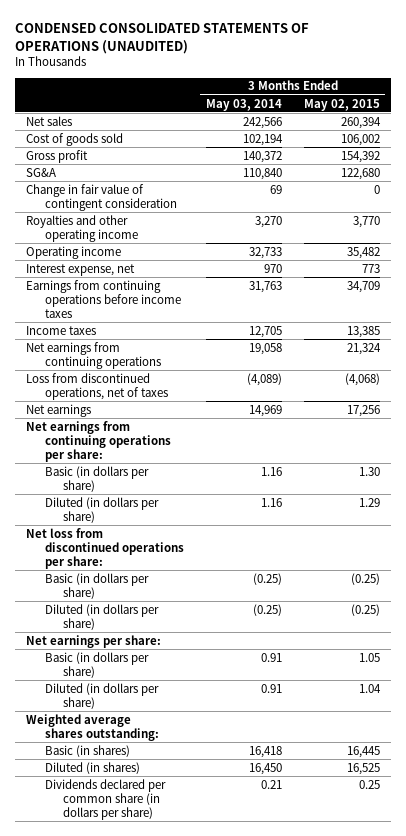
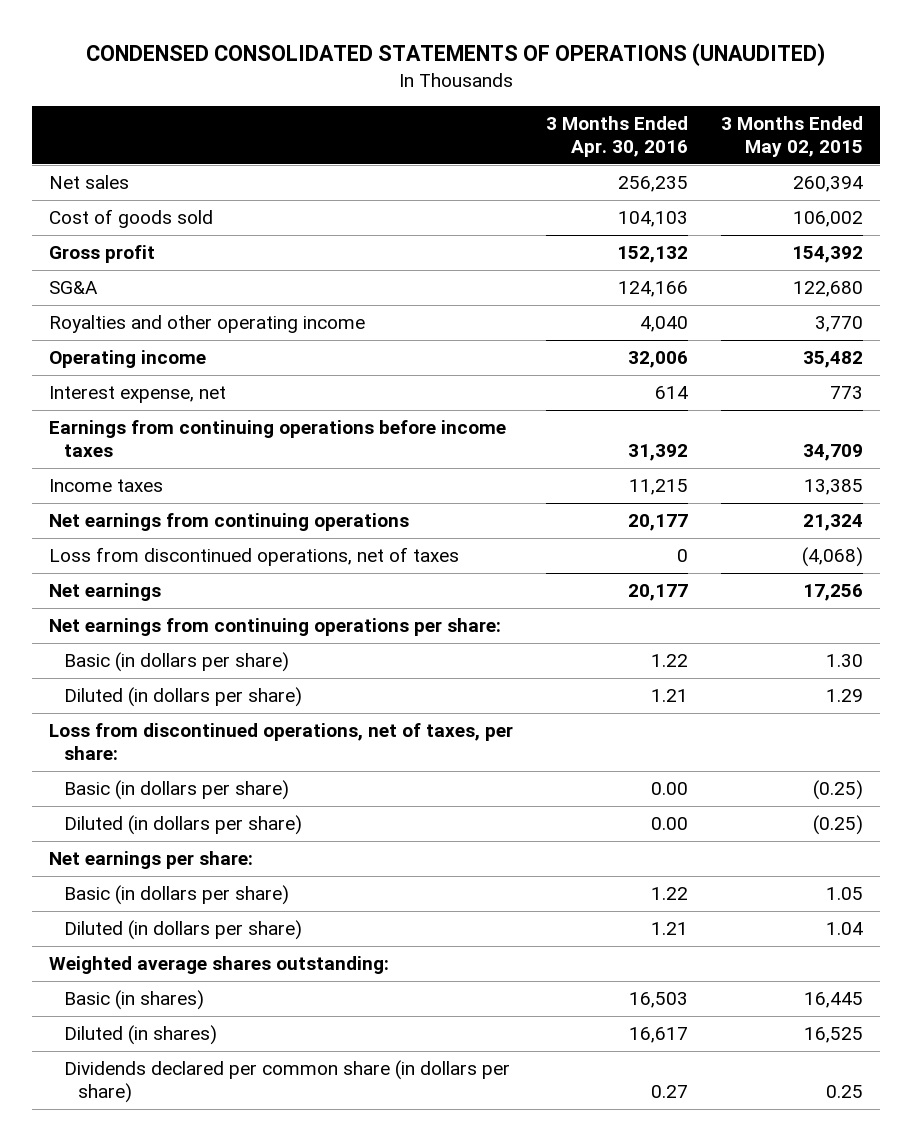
[205,98,282,111] May 03, 2014 -> none
none -> [546,115,689,157] 3 Months Ended Apr. 30, 2016
[26,183,177,211] Change in fair value of contingent consideration -> none
[26,527,184,570] Net loss from discontinued operations per share: -> [48,722,513,761] Loss from discontinued operations, net of taxes, per share:

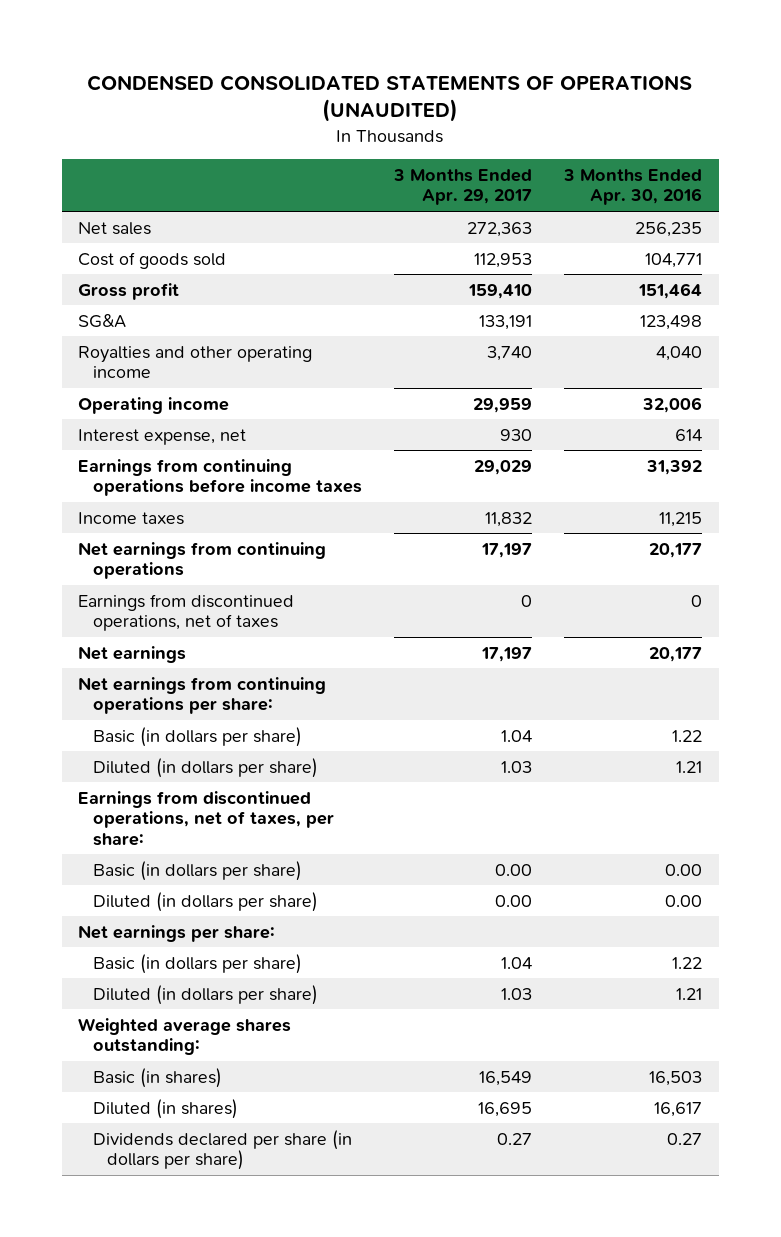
[721,115,864,157] 3 Months Ended May 02, 2015 -> none
none -> [393,168,533,206] 3 Months Ended Apr. 29, 2017
[618,210,689,227] 104,103 -> [645,252,703,268] 104,771
[617,245,689,263] 152,132 -> [638,282,703,299] 151,464
[618,280,689,297] 124,166 -> [640,314,703,330] 123,498
[48,546,459,566] Loss from discontinued operations, net of taxes -> [78,593,295,632] Earnings from discontinued operations, net of taxes
[48,722,513,761] Loss from discontinued operations, net of taxes, per share: -> [78,790,334,846] Earnings from discontinued operations, net of taxes, per share:
[63,1059,510,1104] Dividends declared per common share (in dollars per share) -> [92,1129,352,1171] Dividends declared per share (in dollars per share)

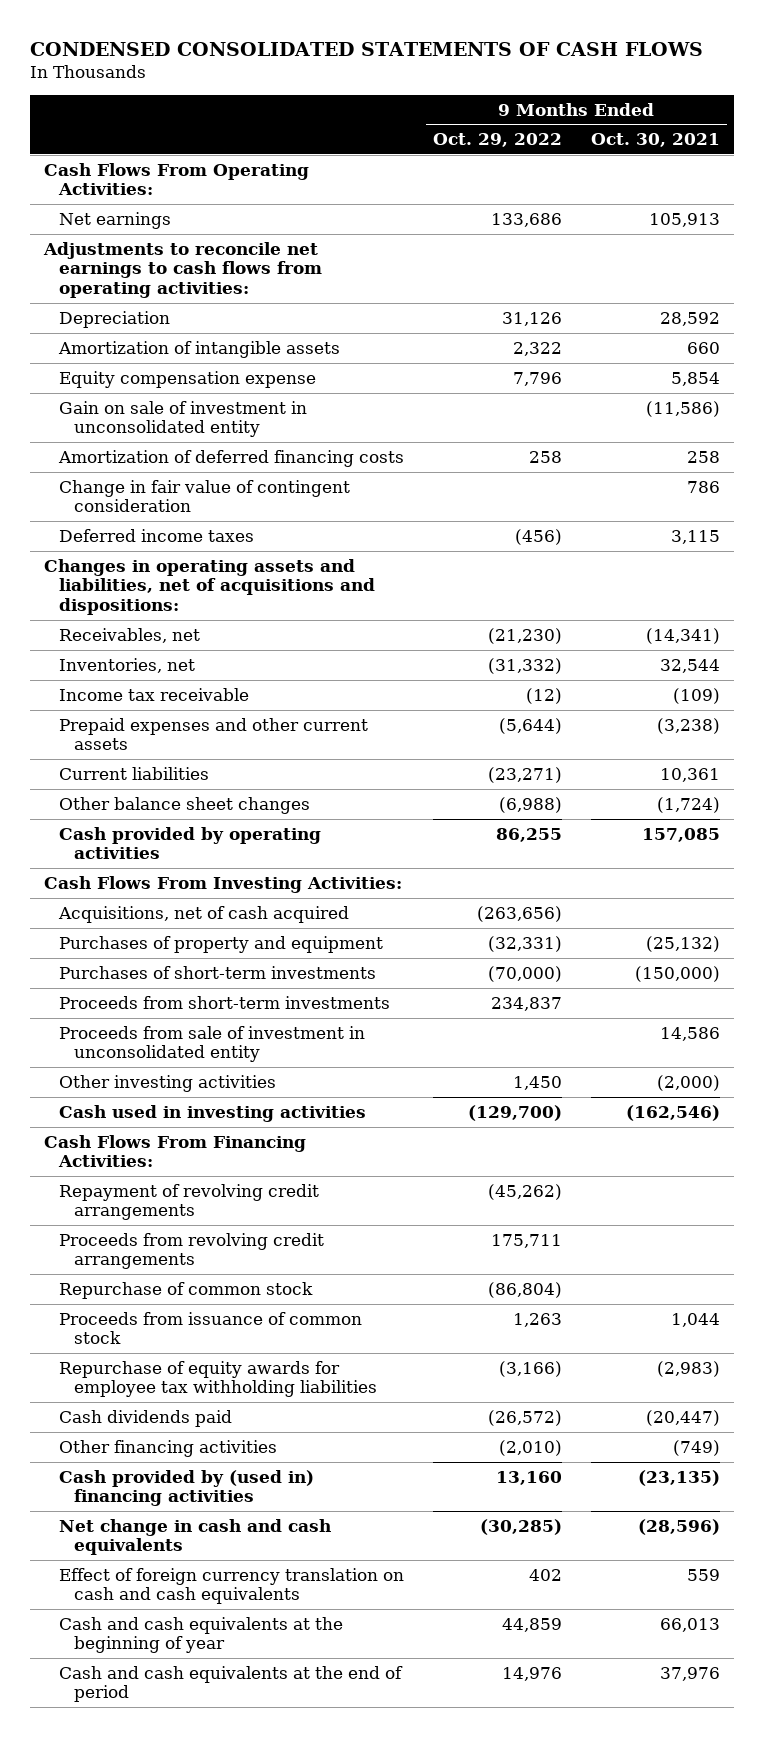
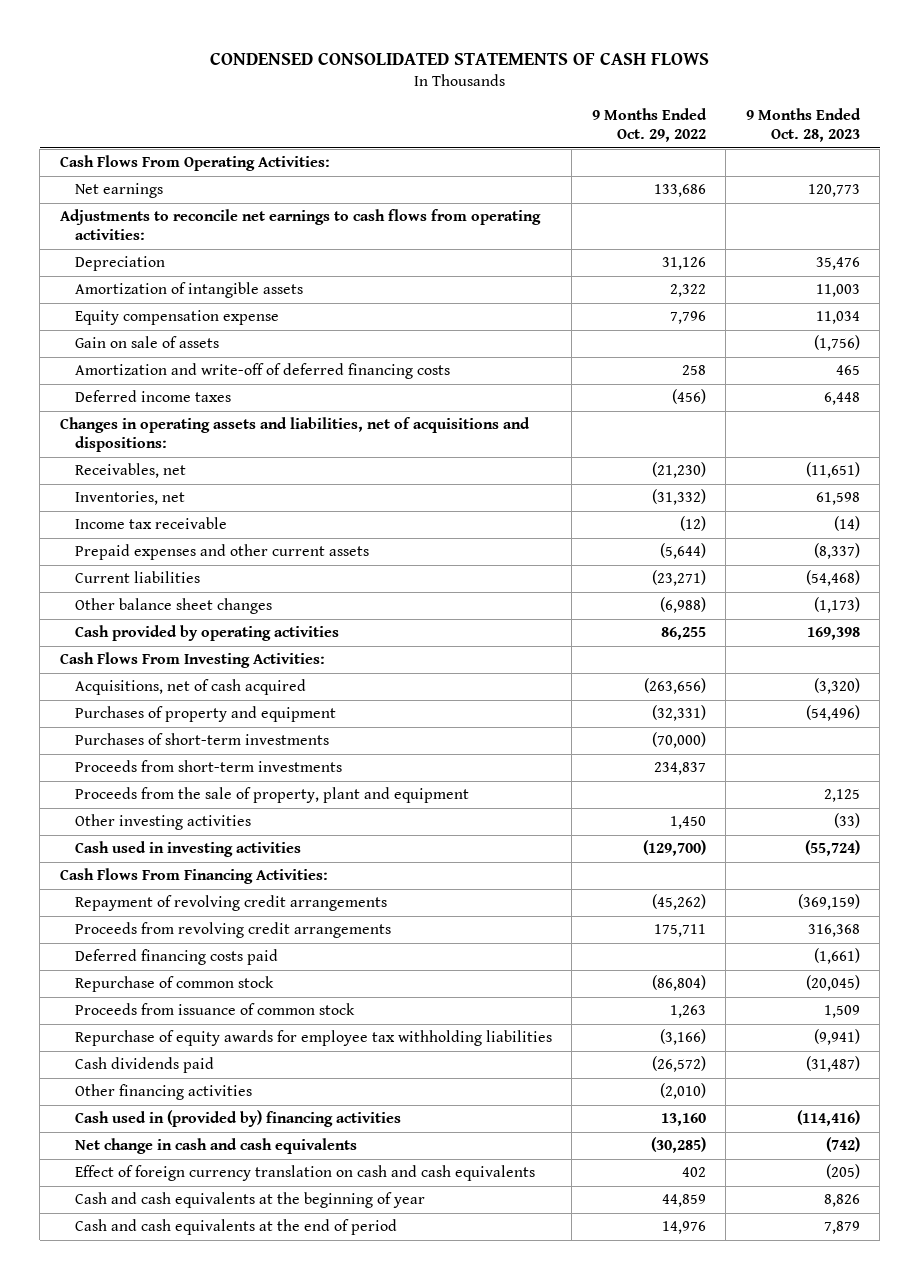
[590,133,720,148] Oct. 30, 2021 -> none
none -> [745,108,861,143] 9 Months Ended Oct. 28, 2023
[59,400,308,438] Gain on sale of investment in unconsolidated entity -> none
[59,479,351,513] Change in fair value of contingent consideration -> none
none -> [75,336,220,349] Gain on sale of assets
[58,449,405,467] Amortization of deferred financing costs -> [75,363,451,380] Amortization and write-off of deferred financing costs
[59,1025,366,1063] Proceeds from sale of investment in unconsolidated entity -> none
none -> [75,787,470,804] Proceeds from the sale of property, plant and equipment
none -> [75,949,279,966] Deferred financing costs paid
[59,1469,315,1507] Cash provided by (used in) financing activities -> [75,1110,402,1128] Cash used in (provided by) financing activities

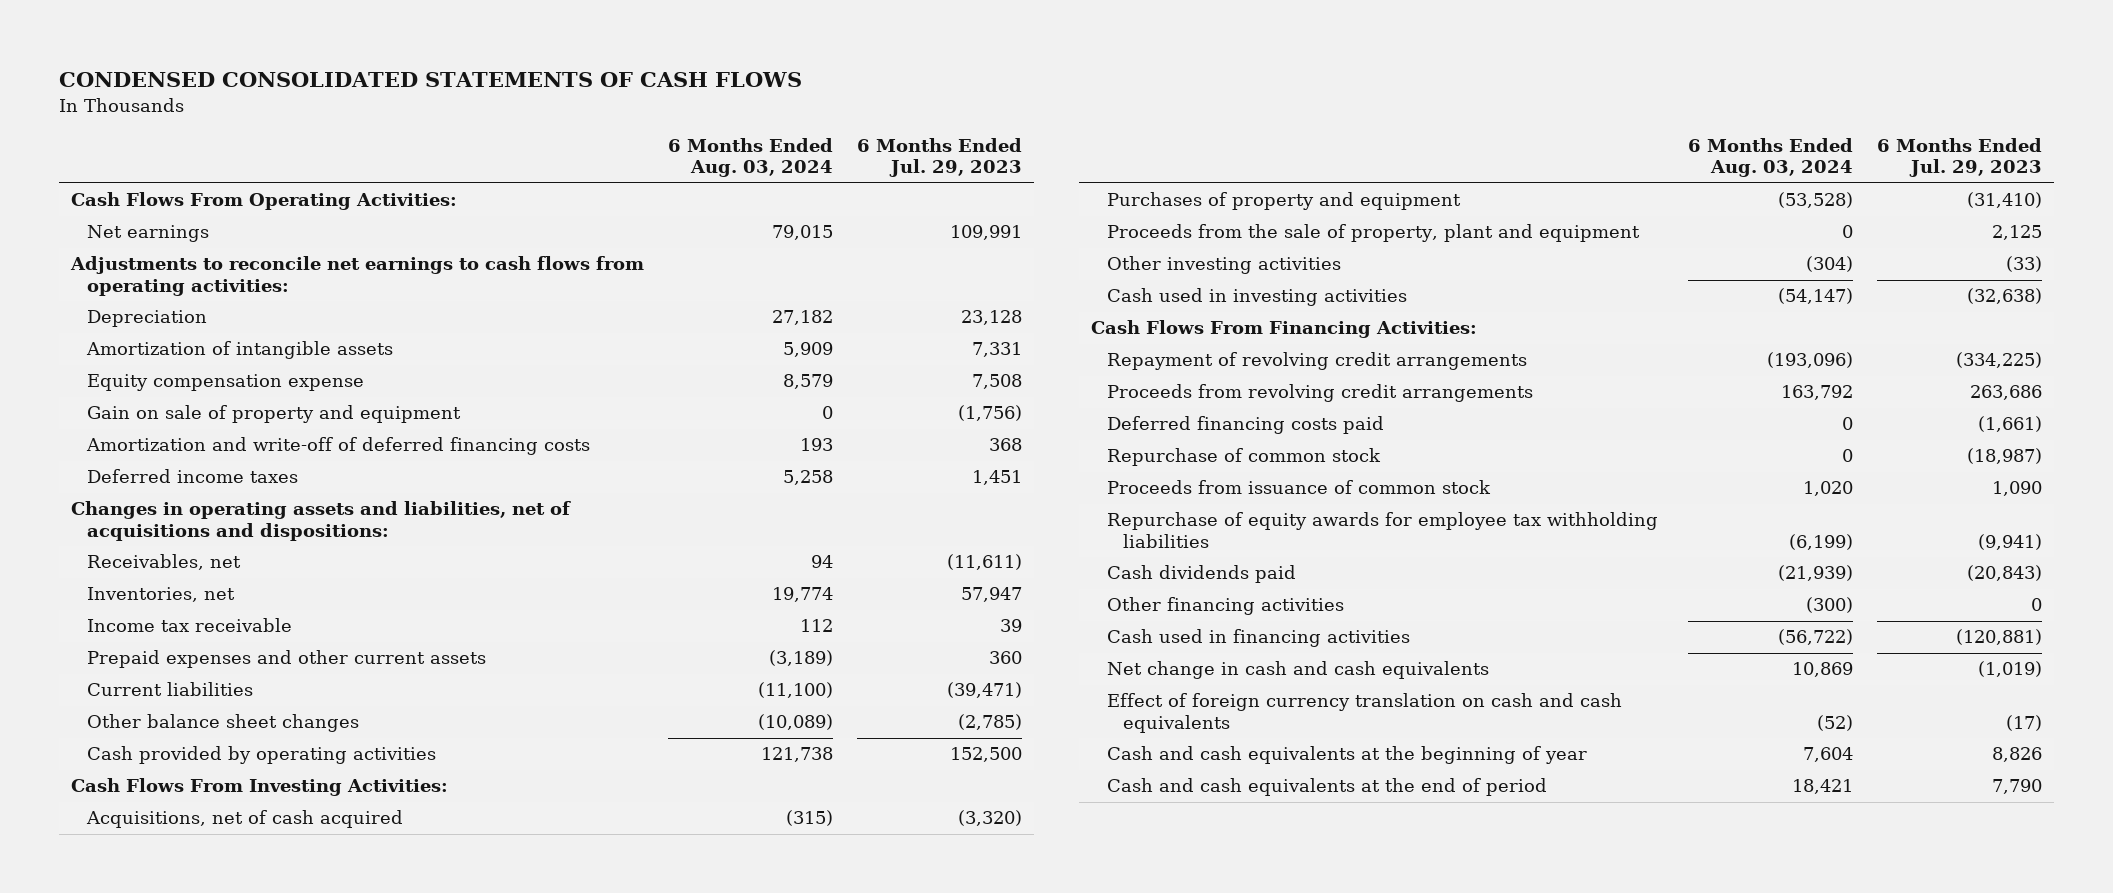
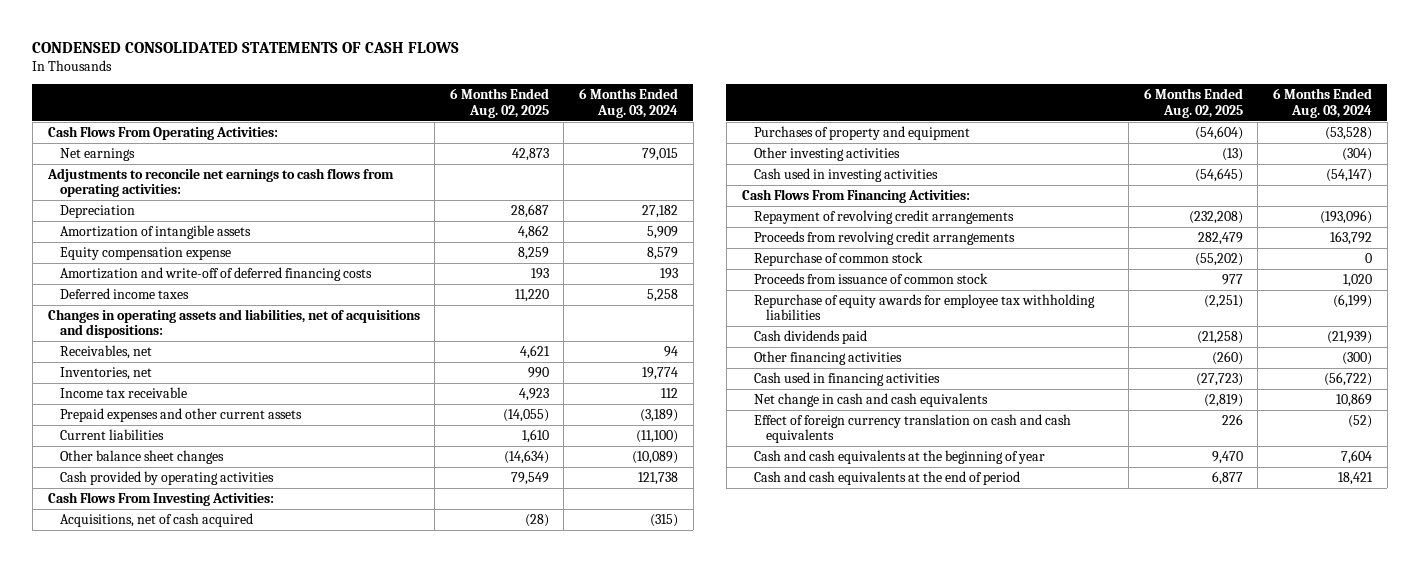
[856,138,1022,178] 6 Months Ended Jul. 29, 2023 -> none
none -> [449,88,549,118] 6 Months Ended Aug. 02, 2025
[87,405,462,424] Gain on sale of property and equipment -> none
[1106,224,1640,243] Proceeds from the sale of property, plant and equipment -> none
[1106,416,1384,435] Deferred financing costs paid -> none

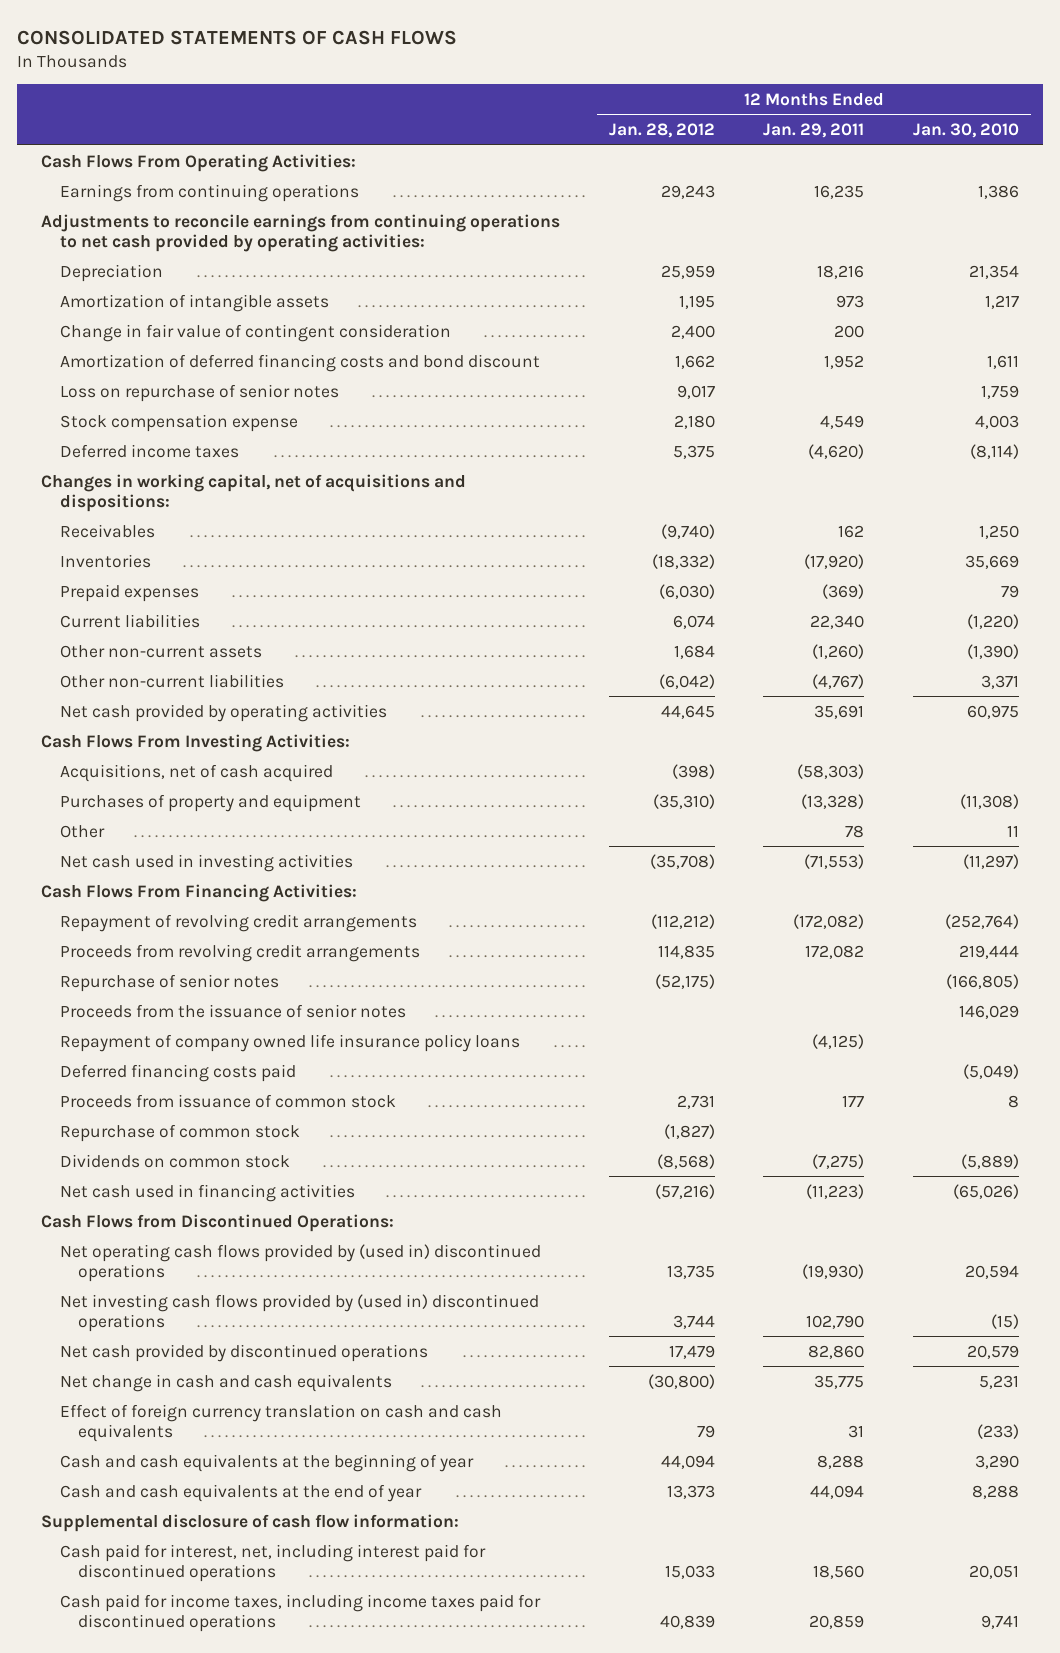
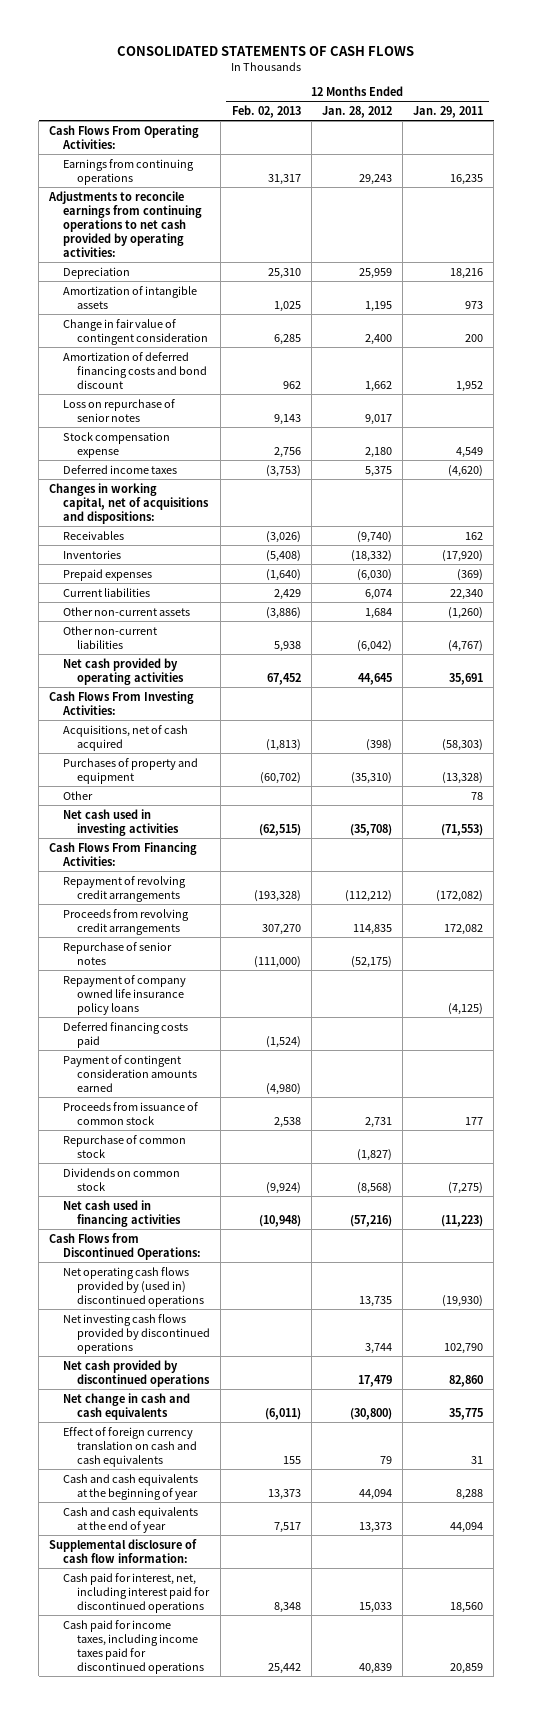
[913,122,1020,138] Jan. 30, 2010 -> none
none -> [231,105,301,119] Feb. 02, 2013
[59,1003,406,1018] Proceeds from the issuance of senior notes -> none
none -> [63,1054,198,1092] Payment of contingent consideration amounts earned
[59,1293,539,1332] Net investing cash flows provided by (used in) discontinued operations -> [63,1313,211,1354] Net investing cash flows provided by discontinued operations

